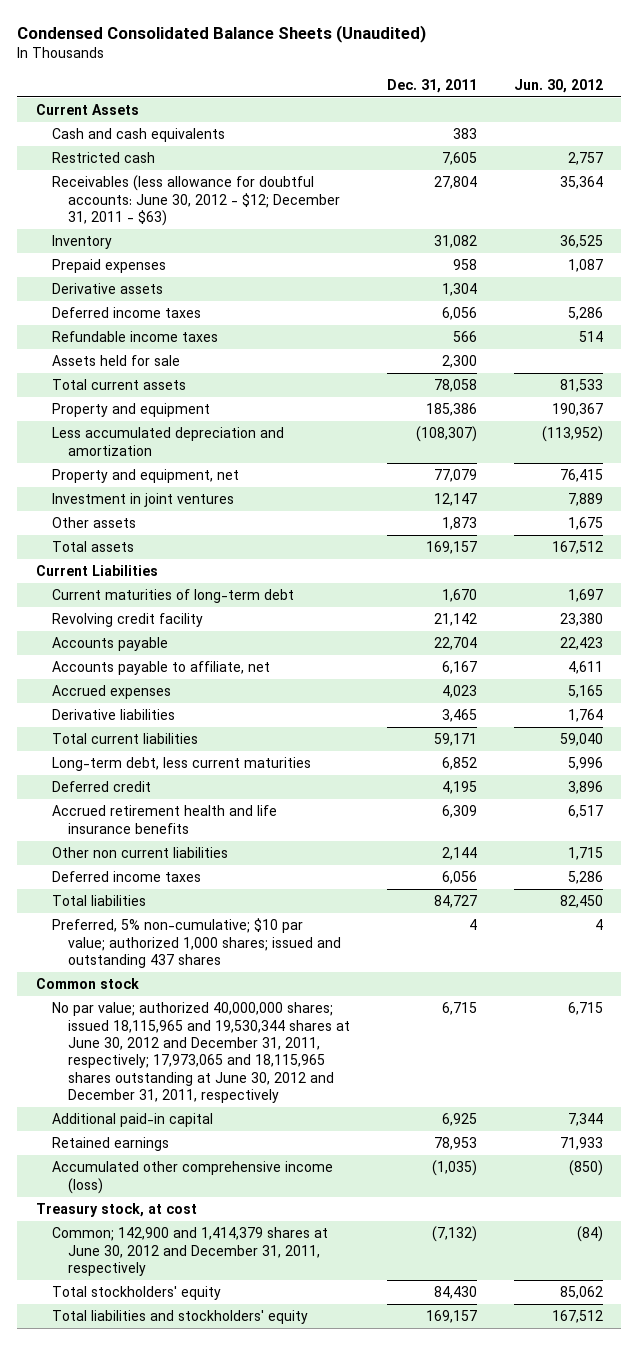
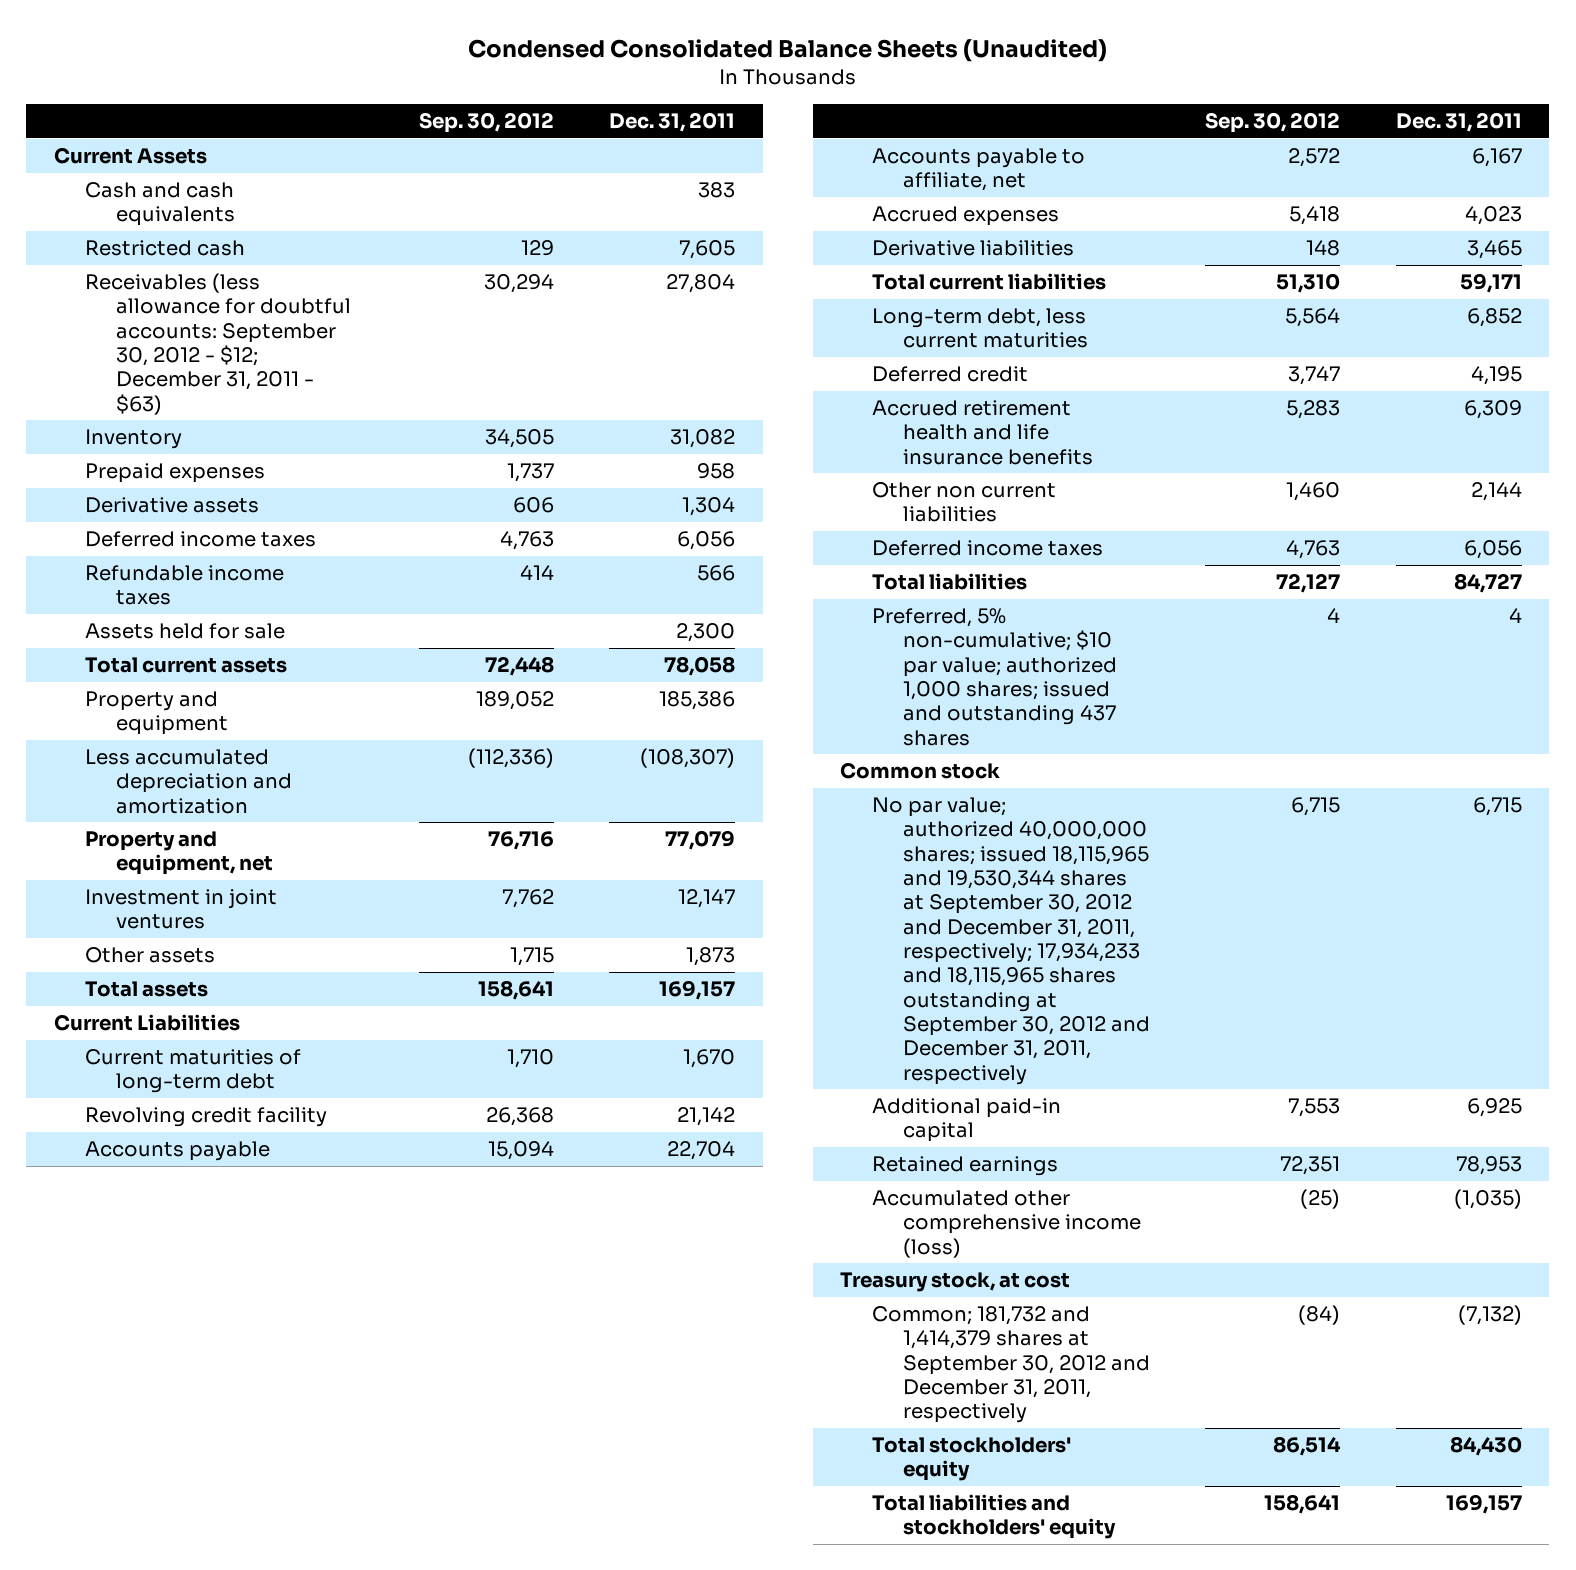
[513,78,603,93] Jun. 30, 2012 -> none
none -> [418,112,554,134] Sep. 30, 2012
[51,175,340,226] Receivables (less allowance for doubtful accounts: June 30, 2012 - $12; December 31, 2011 - $63) -> [85,273,352,415] Receivables (less allowance for doubtful accounts: September 30, 2012 - $12; December 31, 2011 - $63)
[51,1002,350,1103] No par value; authorized 40,000,000 shares; issued 18,115,965 and 19,530,344 shares at June 30, 2012 and December 31, 2011, respectively; 17,973,065 and 18,115,965 shares outstanding at June 30, 2012 and December 31, 2011, respectively -> [871,797,1150,1085] No par value; authorized 40,000,000 shares; issued 18,115,965 and 19,530,344 shares at September 30, 2012 and December 31, 2011, respectively; 17,934,233 and 18,115,965 shares outstanding at September 30, 2012 and December 31, 2011, respectively
[51,1227,328,1276] Common; 142,900 and 1,414,379 shares at June 30, 2012 and December 31, 2011, respectively -> [871,1306,1150,1424] Common; 181,732 and 1,414,379 shares at September 30, 2012 and December 31, 2011, respectively

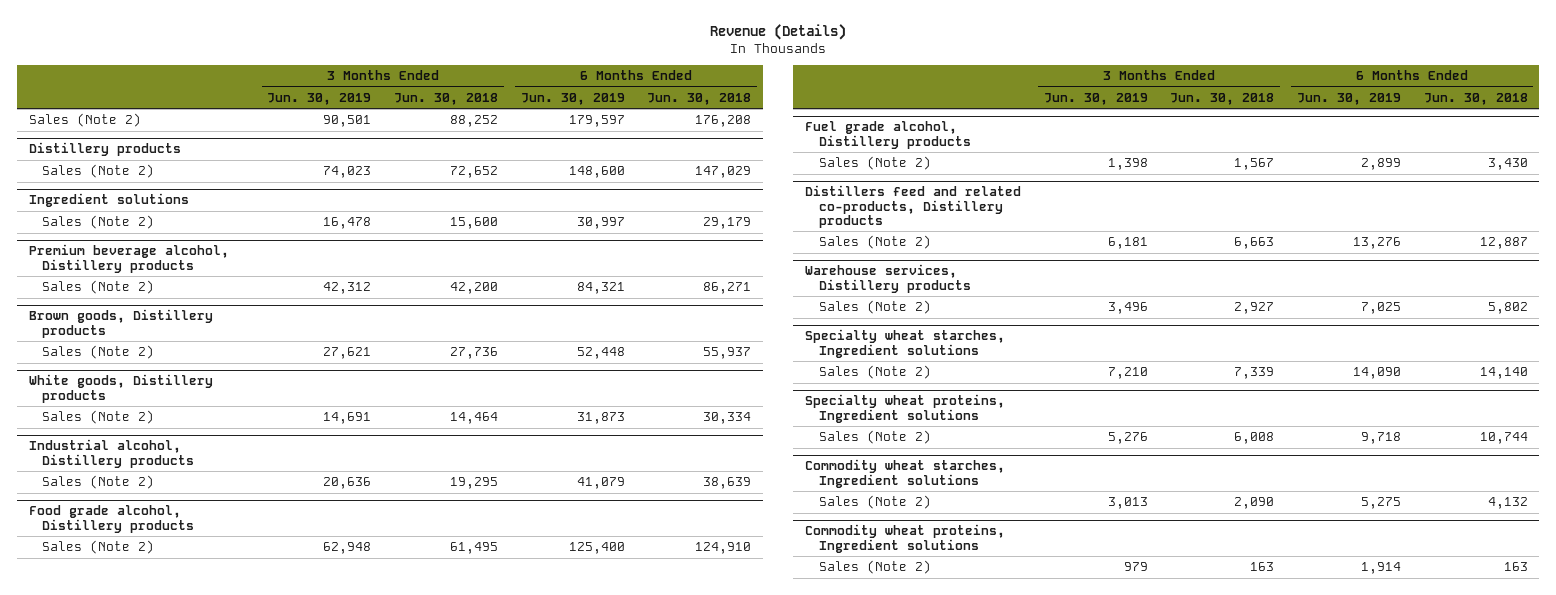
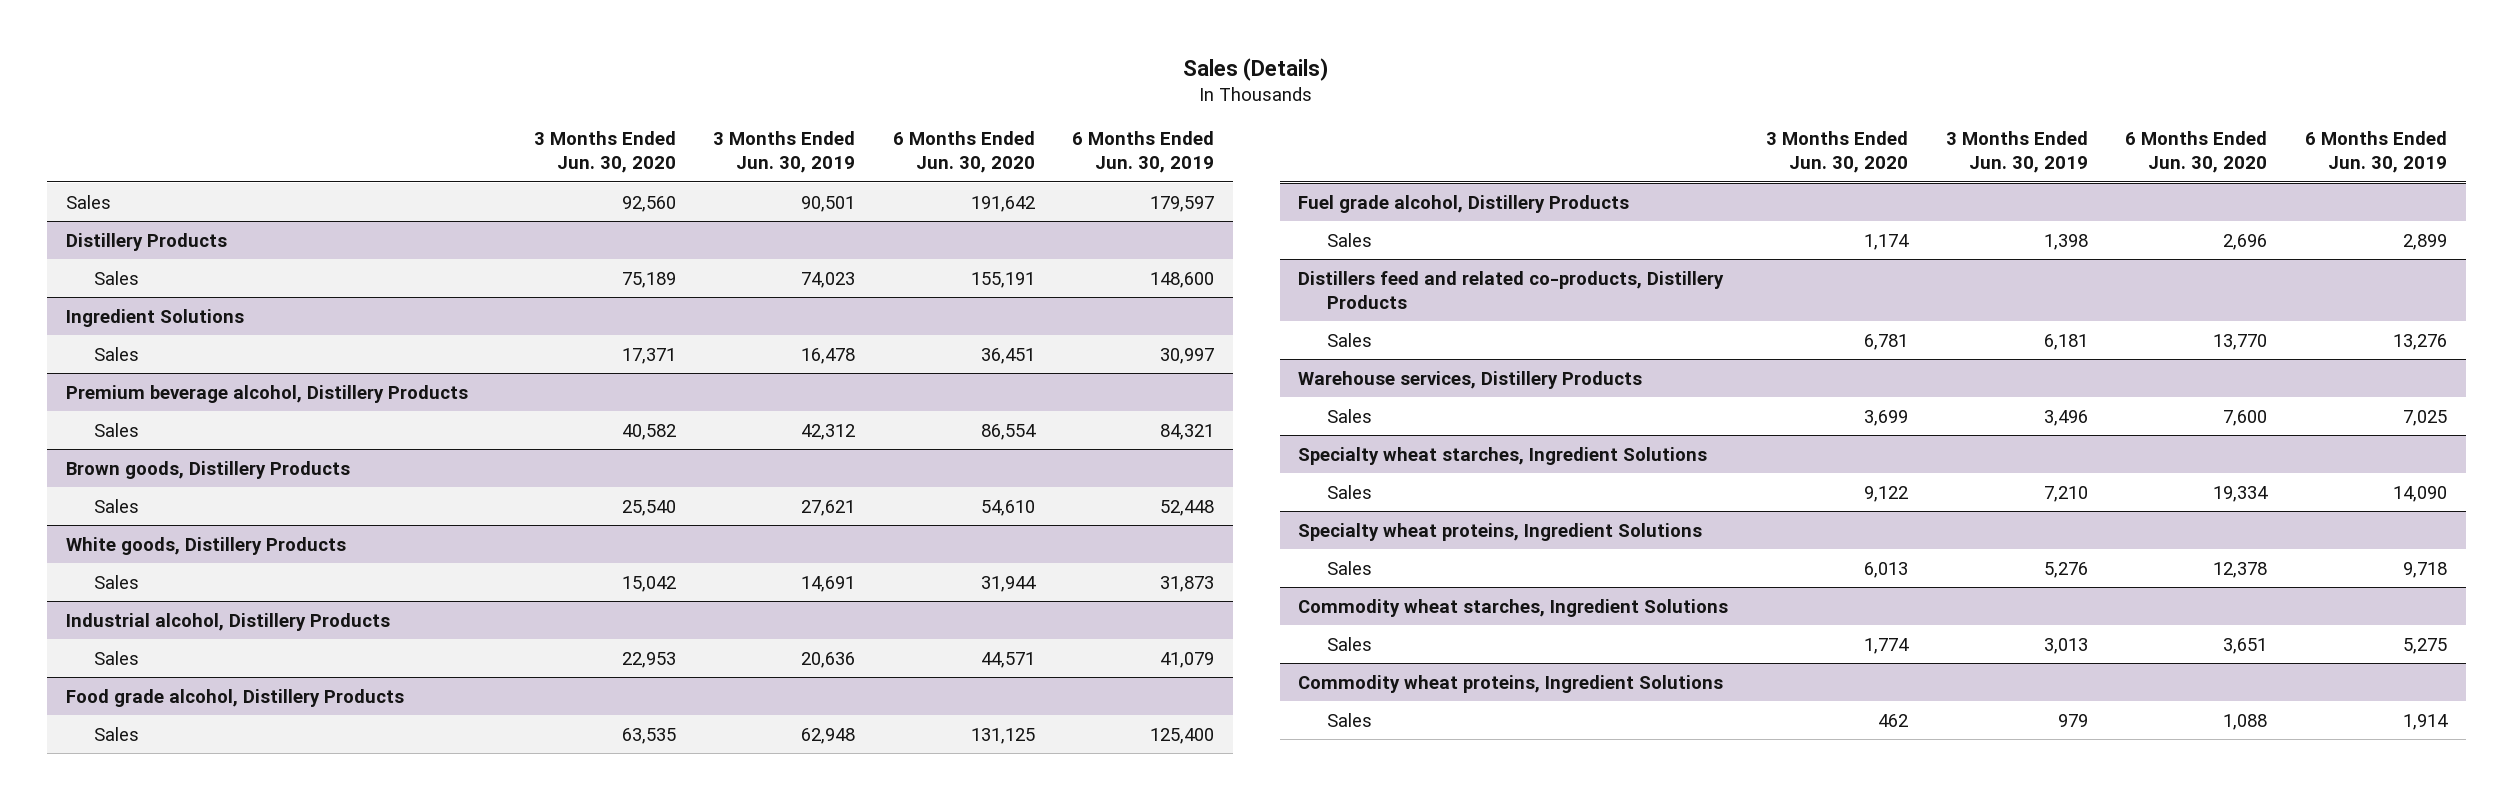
[710,24,847,41] Revenue (Details) -> [1183,57,1329,81] Sales (Details)
[393,92,498,105] Jun. 30, 2018 -> none
[647,92,752,105] Jun. 30, 2018 -> none
none -> [533,131,676,174] 3 Months Ended Jun. 30, 2020
none -> [892,131,1035,174] 6 Months Ended Jun. 30, 2020
[28,113,141,128] Sales (Note 2) -> [65,194,111,209] Sales
[28,142,181,157] Distillery products -> [65,232,227,251] Distillery Products
[42,164,155,179] Sales (Note 2) -> [94,270,140,285] Sales
[28,193,189,208] Ingredient solutions -> [65,308,244,327] Ingredient Solutions
[42,215,155,230] Sales (Note 2) -> [94,346,140,361] Sales
[28,244,229,273] Premium beverage alcohol, Distillery products -> [65,384,468,403] Premium beverage alcohol, Distillery Products
[42,280,155,295] Sales (Note 2) -> [94,422,140,437] Sales
[28,309,213,338] Brown goods, Distillery products -> [65,460,350,479] Brown goods, Distillery Products
[42,345,155,360] Sales (Note 2) -> [94,498,140,513] Sales
[28,374,213,403] White goods, Distillery products -> [65,536,346,555] White goods, Distillery Products
[42,410,155,425] Sales (Note 2) -> [94,574,140,589] Sales
[28,439,195,468] Industrial alcohol, Distillery products -> [65,612,390,631] Industrial alcohol, Distillery Products
[42,475,155,490] Sales (Note 2) -> [94,650,140,665] Sales
[28,505,195,533] Food grade alcohol, Distillery products -> [65,688,404,707] Food grade alcohol, Distillery Products
[42,540,155,555] Sales (Note 2) -> [94,726,140,741] Sales
[804,121,971,149] Fuel grade alcohol, Distillery products -> [1298,194,1630,213] Fuel grade alcohol, Distillery Products
[818,156,931,171] Sales (Note 2) -> [1326,232,1372,247] Sales
[804,185,1021,228] Distillers feed and related co-products, Distillery products -> [1298,270,1725,309] Distillers feed and related co-products, Distillery Products
[818,235,931,250] Sales (Note 2) -> [1326,332,1372,347] Sales
[804,264,971,293] Warehouse services, Distillery products -> [1298,370,1643,389] Warehouse services, Distillery Products
[818,300,931,315] Sales (Note 2) -> [1326,408,1372,423] Sales
[804,329,1005,358] Specialty wheat starches, Ingredient solutions -> [1298,446,1708,465] Specialty wheat starches, Ingredient Solutions
[818,365,931,380] Sales (Note 2) -> [1326,484,1372,499] Sales
[804,394,1005,423] Specialty wheat proteins, Ingredient solutions -> [1298,522,1703,541] Specialty wheat proteins, Ingredient Solutions
[818,430,931,445] Sales (Note 2) -> [1326,560,1372,575] Sales
[804,459,1005,488] Commodity wheat starches, Ingredient solutions -> [1298,598,1729,617] Commodity wheat starches, Ingredient Solutions
[818,495,931,510] Sales (Note 2) -> [1326,636,1372,651] Sales
[804,524,1005,553] Commodity wheat proteins, Ingredient solutions -> [1298,674,1724,693] Commodity wheat proteins, Ingredient Solutions
[818,560,931,575] Sales (Note 2) -> [1326,712,1372,727] Sales

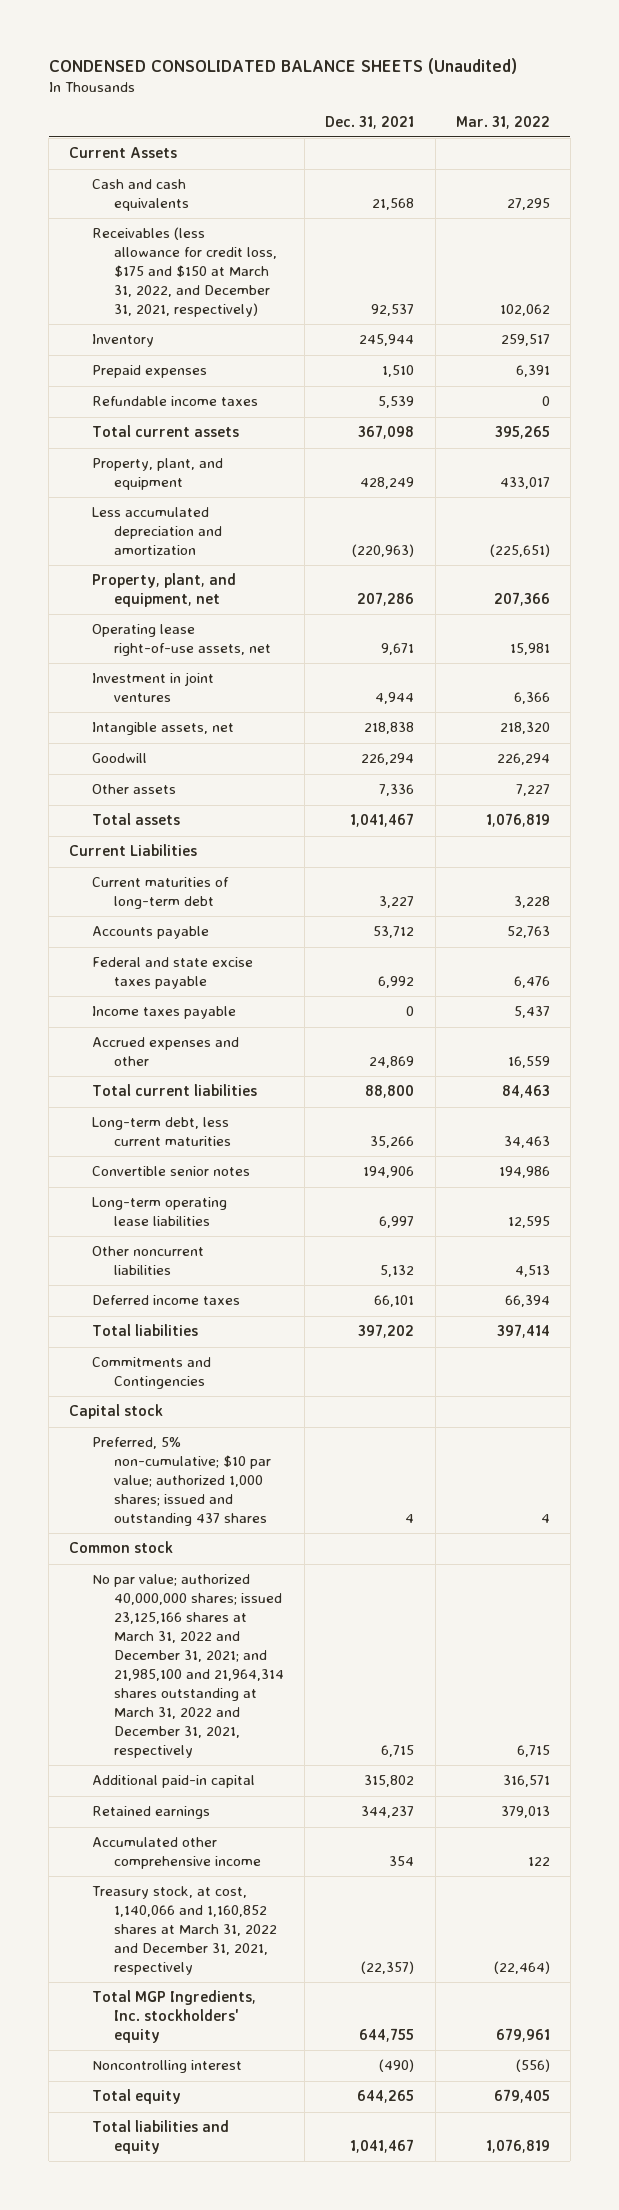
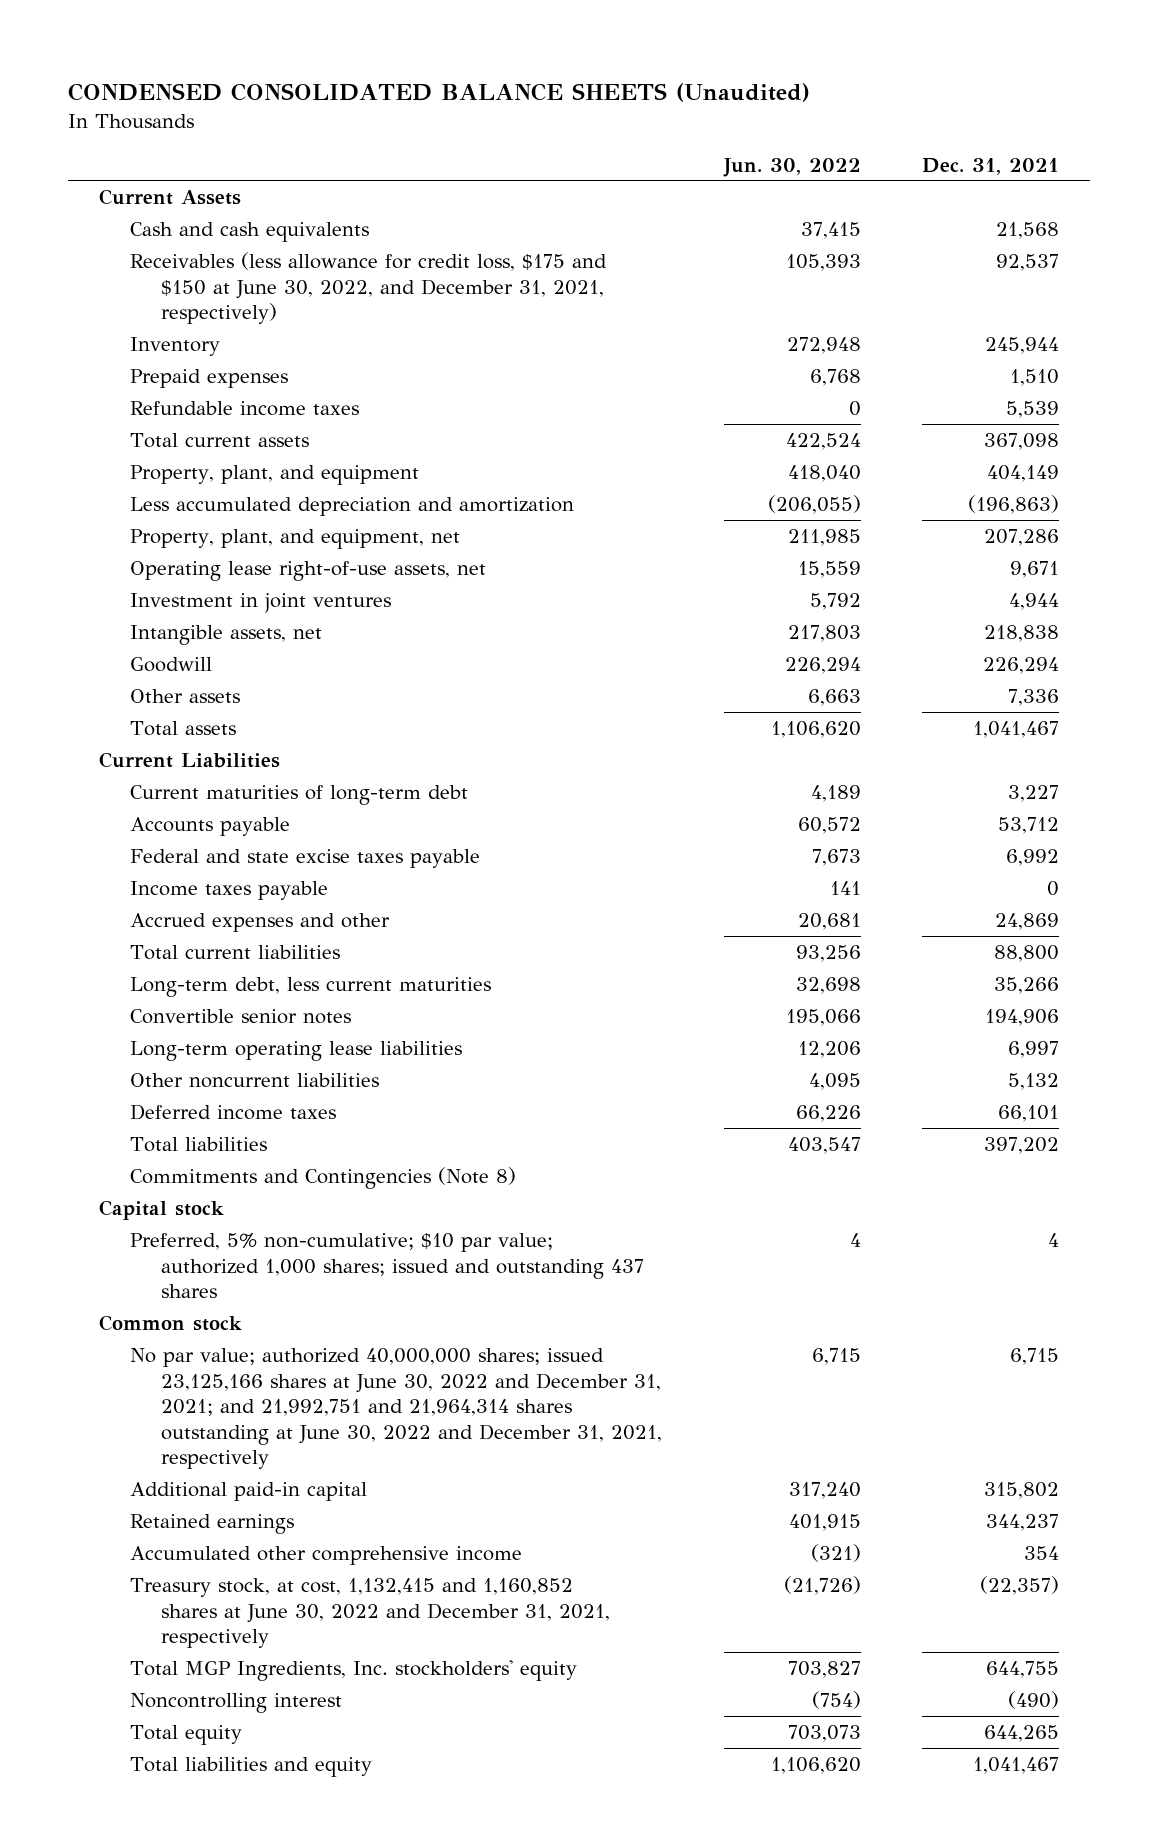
[455,115,550,129] Mar. 31, 2022 -> none
none -> [722,157,861,177] Jun. 30, 2022
[91,227,278,318] Receivables (less allowance for credit loss, $175 and $150 at March 31, 2022, and December 31, 2021, respectively) -> [130,251,608,325] Receivables (less allowance for credit loss, $175 and $150 at June 30, 2022, and December 31, 2021, respectively)
[360,477,415,490] 428,249 -> [986,464,1059,482] 404,149
[352,544,415,558] (220,963) -> [967,494,1059,514] (196,863)
[91,1357,211,1390] Commitments and Contingencies -> [130,1166,517,1189] Commitments and Contingencies (Note 8)
[91,1574,285,1758] No par value; authorized 40,000,000 shares; issued 23,125,166 shares at March 31, 2022 and December 31, 2021; and 21,985,100 and 21,964,314 shares outstanding at March 31, 2022 and December 31, 2021, respectively -> [130,1347,663,1470] No par value; authorized 40,000,000 shares; issued 23,125,166 shares at June 30, 2022 and December 31, 2021; and 21,992,751 and 21,964,314 shares outstanding at June 30, 2022 and December 31, 2021, respectively
[91,1886,278,1976] Treasury stock, at cost, 1,140,066 and 1,160,852 shares at March 31, 2022 and December 31, 2021, respectively -> [130,1577,611,1649] Treasury stock, at cost, 1,132,415 and 1,160,852 shares at June 30, 2022 and December 31, 2021, respectively

